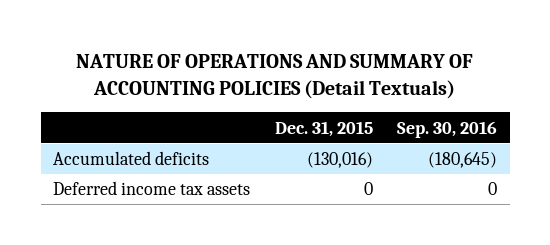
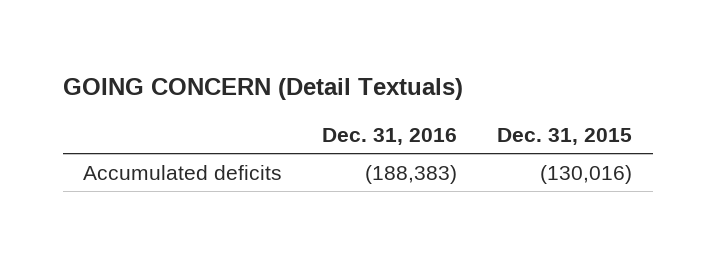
[76,53,474,99] NATURE OF OPERATIONS AND SUMMARY OF ACCOUNTING POLICIES (Detail Textuals) -> [62,78,463,101] GOING CONCERN (Detail Textuals)
[397,120,498,138] Sep. 30, 2016 -> none
none -> [322,127,458,145] Dec. 31, 2016
[53,181,251,196] Deferred income tax assets -> none

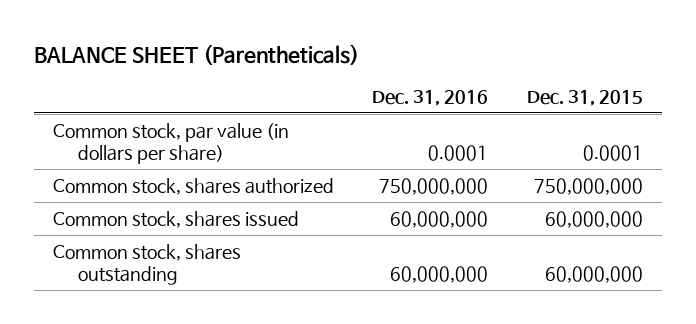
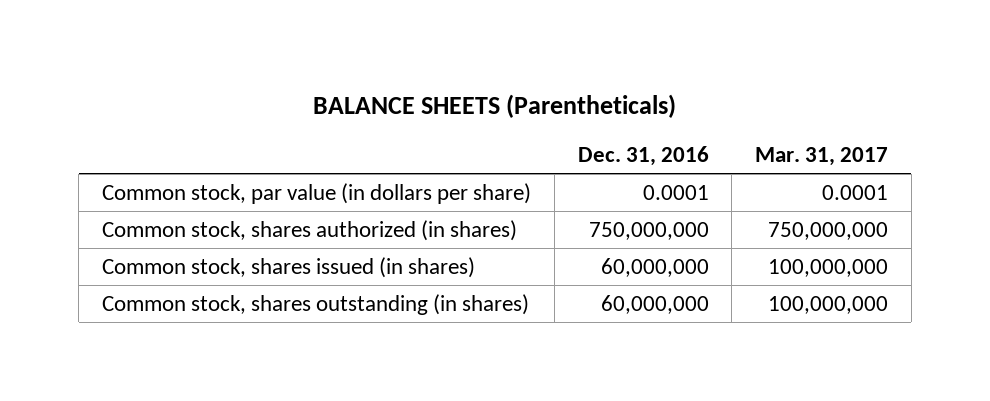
[34,43,360,65] BALANCE SHEET (Parentheticals) -> [313,93,677,118] BALANCE SHEETS (Parentheticals)
[526,89,643,106] Dec. 31, 2015 -> none
none -> [755,147,889,167] Mar. 31, 2017
[53,178,335,196] Common stock, shares authorized -> [102,219,518,241] Common stock, shares authorized (in shares)
[53,211,300,229] Common stock, shares issued -> [102,256,476,278] Common stock, shares issued (in shares)
[53,244,242,285] Common stock, shares outstanding -> [102,293,530,315] Common stock, shares outstanding (in shares)

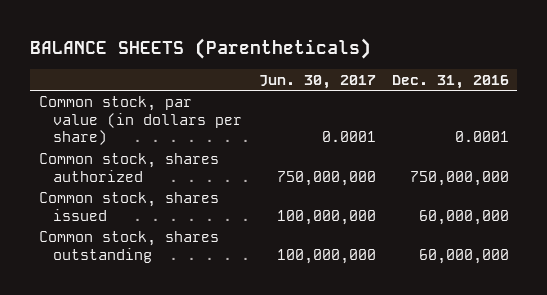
[755,147,889,167] Mar. 31, 2017 -> none
none -> [258,75,376,90] Jun. 30, 2017
[102,219,518,241] Common stock, shares authorized (in shares) -> [38,152,219,182] Common stock, shares authorized
[102,256,476,278] Common stock, shares issued (in shares) -> [38,191,219,221] Common stock, shares issued
[102,293,530,315] Common stock, shares outstanding (in shares) -> [38,230,219,263] Common stock, shares outstanding

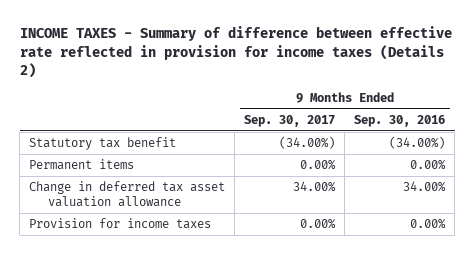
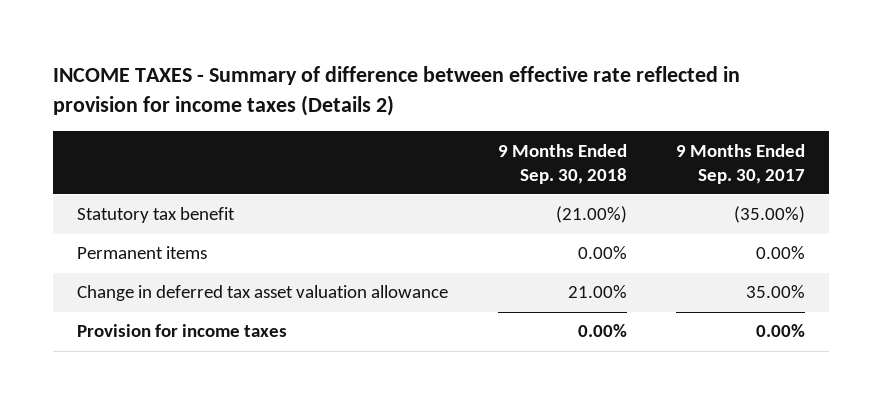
[354,114,446,127] Sep. 30, 2016 -> none
none -> [497,143,627,184] 9 Months Ended Sep. 30, 2018
[279,136,336,150] (34.00%) -> [733,206,805,224] (35.00%)
[293,181,337,193] 34.00% -> [745,285,805,299] 35.00%

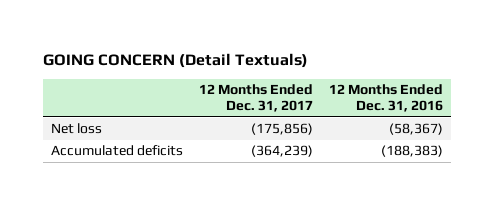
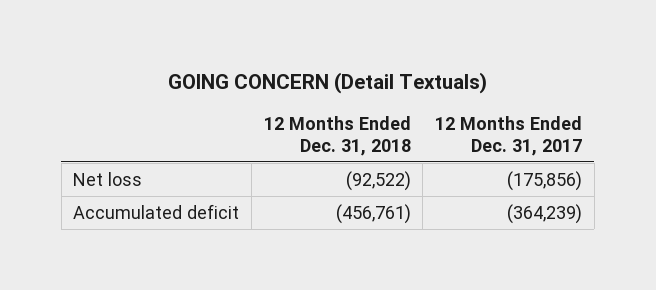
[328,84,443,113] 12 Months Ended Dec. 31, 2016 -> none
none -> [263,115,411,156] 12 Months Ended Dec. 31, 2018
[50,145,183,157] Accumulated deficits -> [73,204,240,220] Accumulated deficit

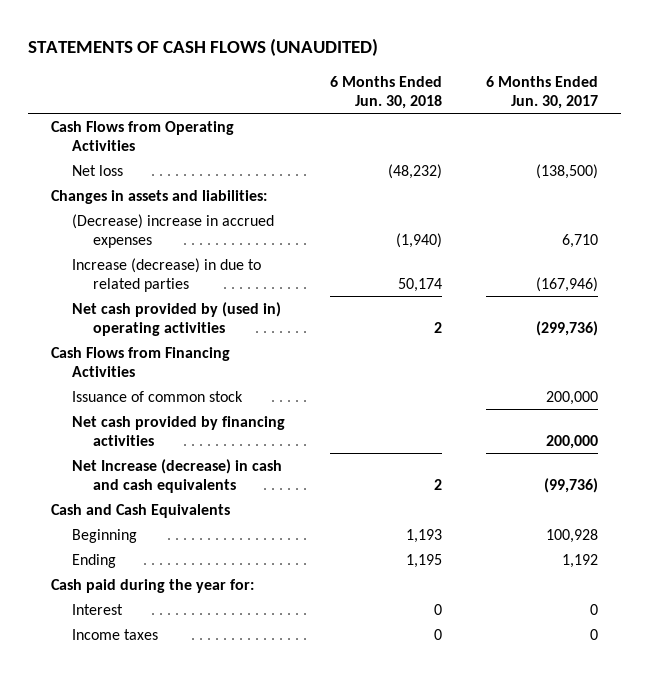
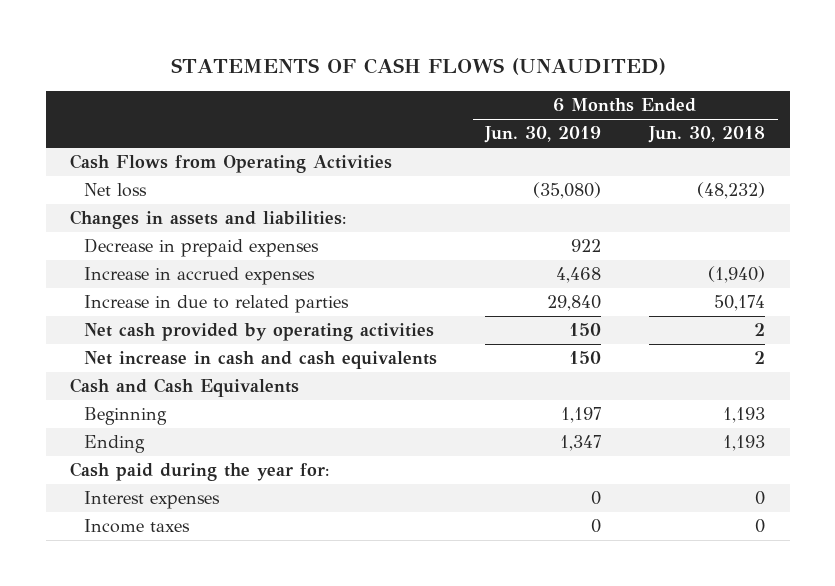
[486,75,599,109] 6 Months Ended Jun. 30, 2017 -> none
none -> [484,126,602,144] Jun. 30, 2019
[50,346,230,377] Cash Flows from Financing Activities -> none
[71,390,243,402] Issuance of common stock -> none
[71,415,285,446] Net cash provided by financing activities -> none
none -> [84,238,320,258] Decrease in prepaid expenses
[71,213,274,248] (Decrease) increase in accrued expenses -> [84,267,316,286] Increase in accrued expenses
[71,257,261,292] Increase (decrease) in due to related parties -> [84,295,350,314] Increase in due to related parties
[71,301,281,336] Net cash provided by (used in) operating activities -> [84,323,435,342] Net cash provided by operating activities
[71,458,282,493] Net Increase (decrease) in cash and cash equivalents -> [84,351,438,370] Net increase in cash and cash equivalents
[405,553,442,568] 1,195 -> [723,435,766,452] 1,193
[71,603,123,615] Interest -> [84,491,221,510] Interest expenses

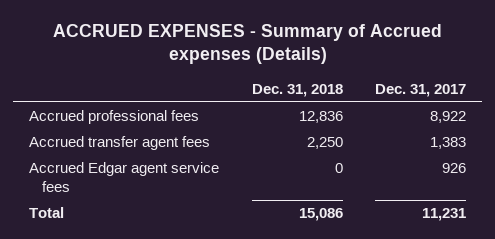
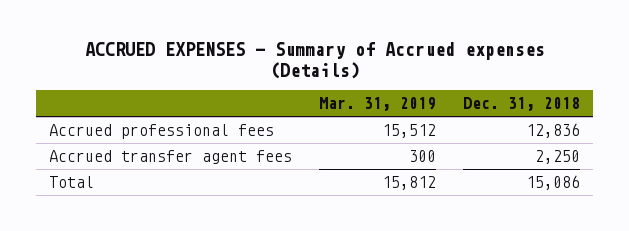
[374,83,466,97] Dec. 31, 2017 -> none
none -> [319,96,437,111] Mar. 31, 2019
[29,162,220,193] Accrued Edgar agent service fees -> none

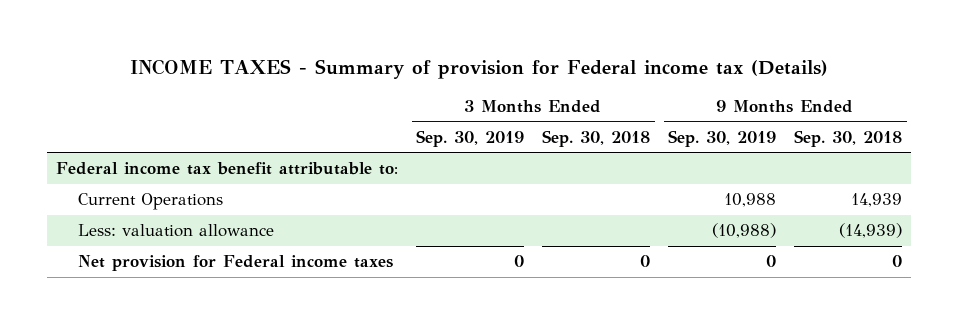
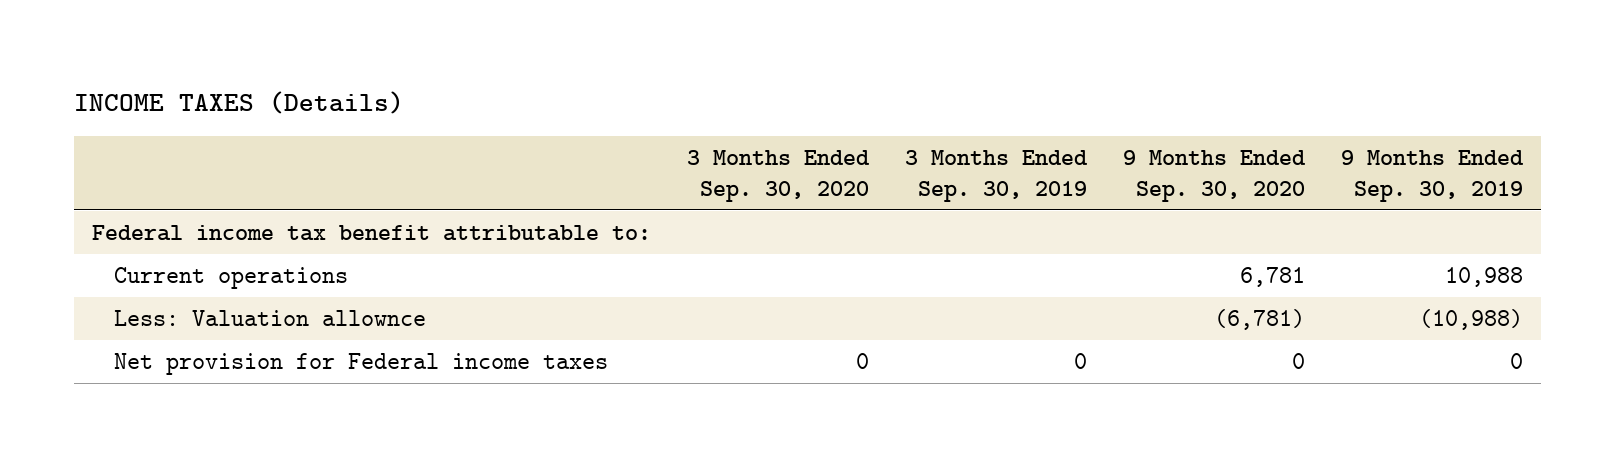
[130,58,829,79] INCOME TAXES - Summary of provision for Federal income tax (Details) -> [73,91,404,115] INCOME TAXES (Details)
[542,129,651,147] Sep. 30, 2018 -> none
[794,129,903,147] Sep. 30, 2018 -> none
none -> [686,149,870,202] 3 Months Ended Sep. 30, 2020
none -> [1122,149,1306,202] 9 Months Ended Sep. 30, 2020
[78,193,224,211] Current Operations -> [113,266,348,289] Current operations
[78,224,275,238] Less: valuation allowance -> [113,309,426,326] Less: Valuation allownce

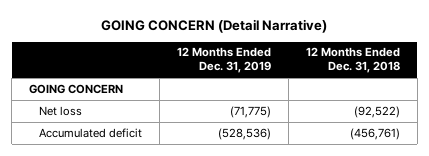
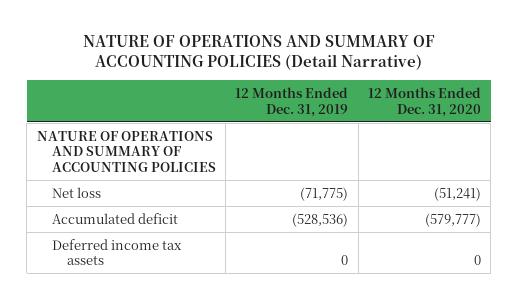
[101,18,328,33] GOING CONCERN (Detail Narrative) -> [82,35,435,71] NATURE OF OPERATIONS AND SUMMARY OF ACCOUNTING POLICIES (Detail Narrative)
[305,47,400,74] 12 Months Ended Dec. 31, 2018 -> none
none -> [367,86,481,117] 12 Months Ended Dec. 31, 2020
[29,83,124,94] GOING CONCERN -> none
none -> [36,130,216,172] NATURE OF OPERATIONS AND SUMMARY OF ACCOUNTING POLICIES
none -> [51,238,182,266] Deferred income tax assets

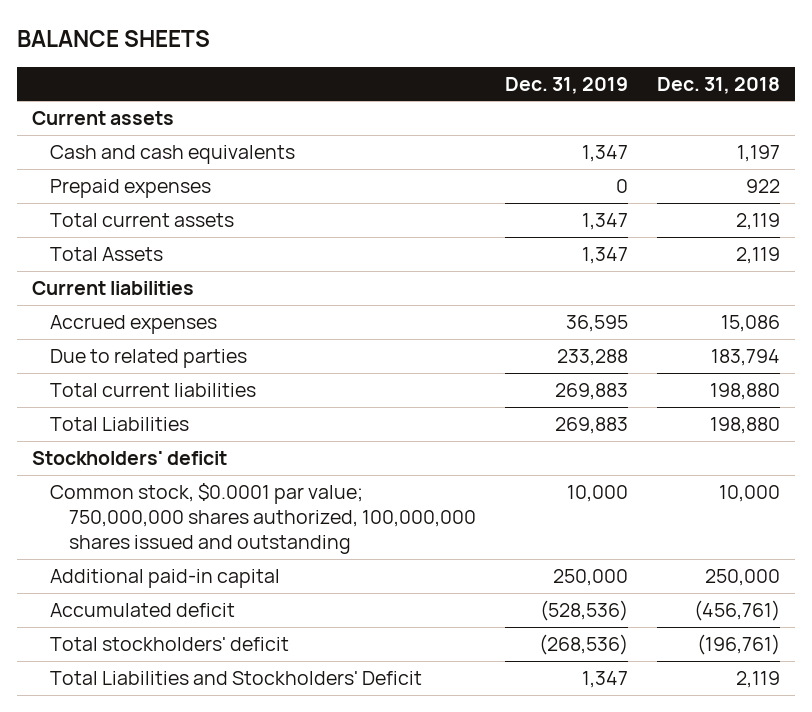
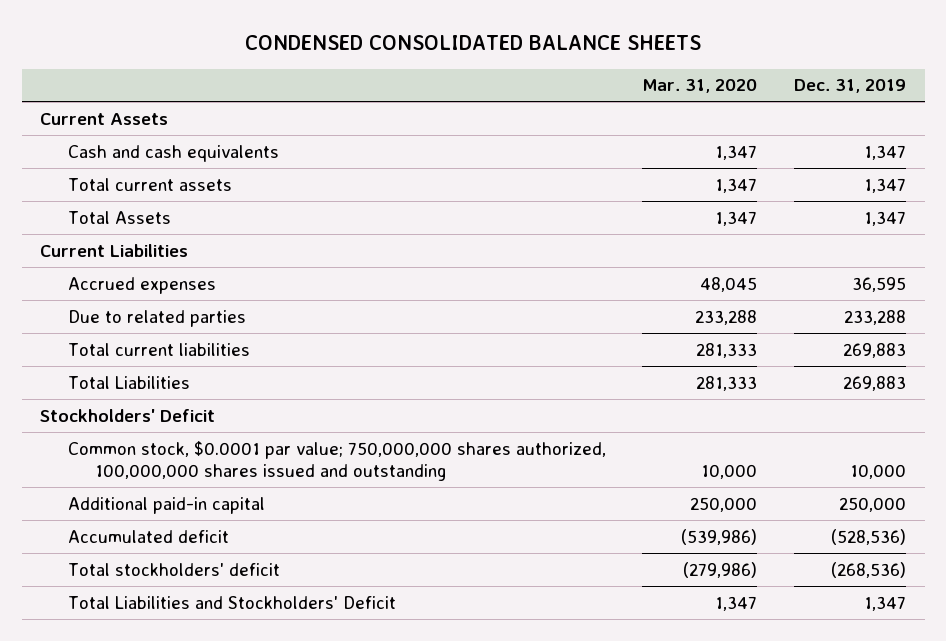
[17,30,211,48] BALANCE SHEETS -> [245,35,702,51] CONDENSED CONSOLIDATED BALANCE SHEETS
[657,76,781,94] Dec. 31, 2018 -> none
none -> [642,79,758,94] Mar. 31, 2020
[31,110,174,125] Current assets -> [39,112,168,125] Current Assets
[50,178,212,198] Prepaid expenses -> none
[31,280,194,295] Current liabilities -> [39,243,188,257] Current Liabilities
[31,450,227,465] Stockholders' deficit -> [39,408,215,422] Stockholders' Deficit

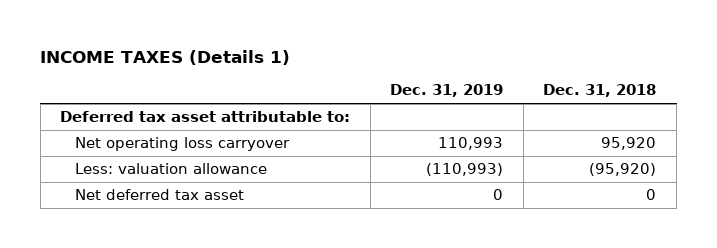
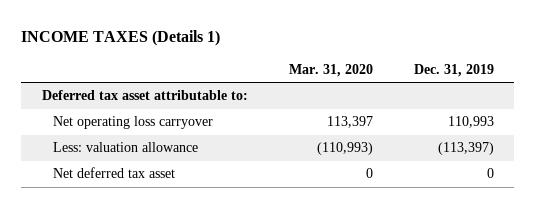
[543,84,657,98] Dec. 31, 2018 -> none
none -> [288,63,373,77] Mar. 31, 2020
[426,163,504,177] (110,993) -> [437,142,494,156] (113,397)

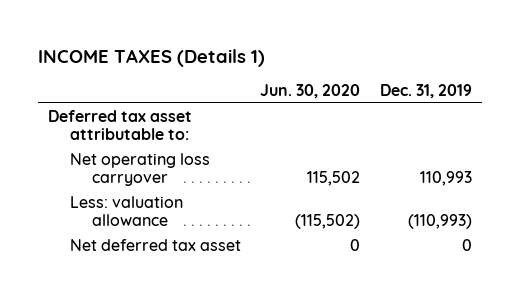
[288,63,373,77] Mar. 31, 2020 -> none
none -> [260,84,361,99] Jun. 30, 2020
[437,142,494,156] (113,397) -> [407,214,472,230] (110,993)

